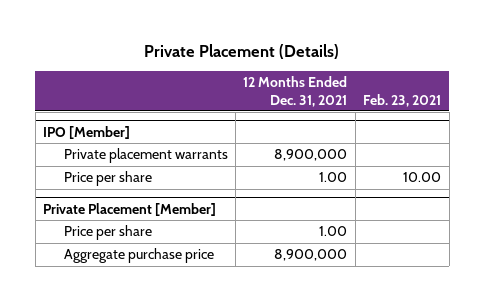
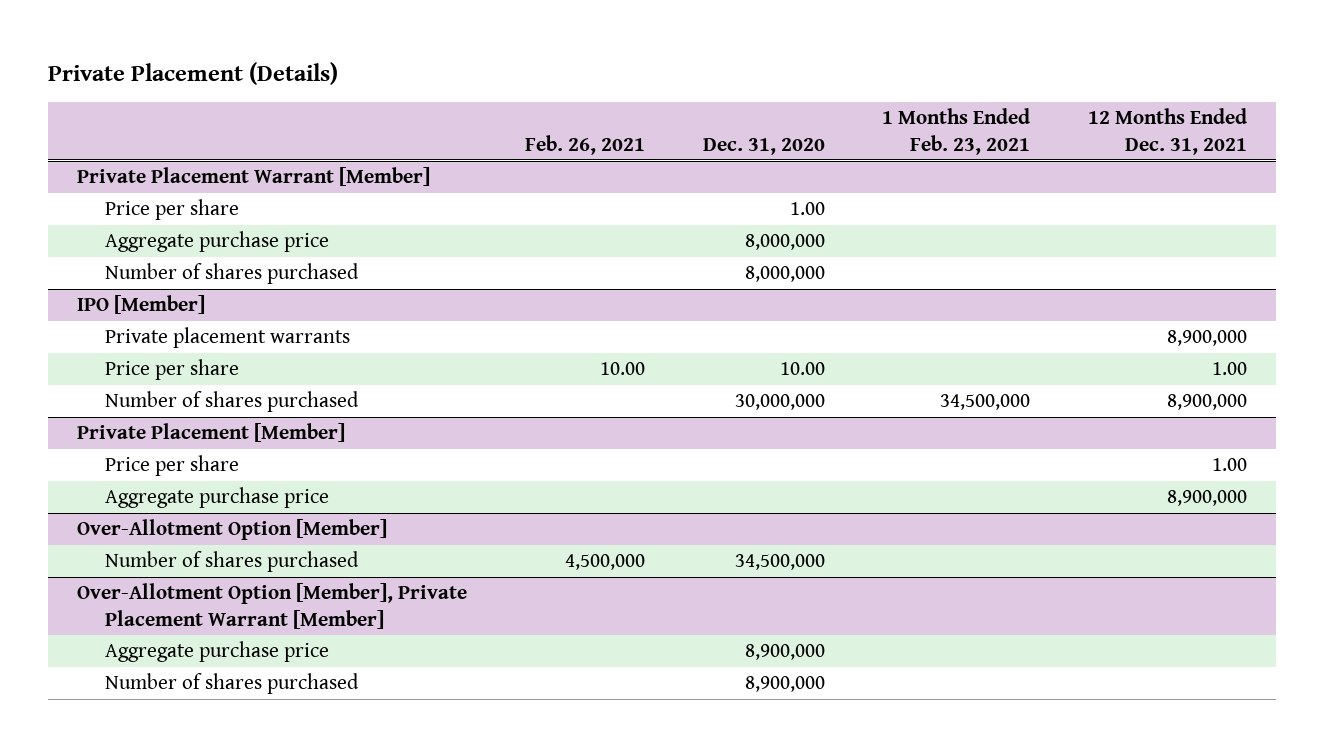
[363,93,442,107] Feb. 23, 2021 -> none
none -> [524,134,645,155] Feb. 26, 2021
none -> [702,137,825,155] Dec. 31, 2020
none -> [882,107,1031,155] 1 Months Ended Feb. 23, 2021
none -> [77,167,431,187] Private Placement Warrant [Member]
none -> [104,199,239,221] Price per share
none -> [104,231,329,253] Aggregate purchase price
none -> [104,263,359,285] Number of shares purchased
none -> [104,391,359,413] Number of shares purchased
none -> [77,519,388,541] Over-Allotment Option [Member]
none -> [104,551,359,573] Number of shares purchased
none -> [77,583,468,629] Over-Allotment Option [Member], Private Placement Warrant [Member]
none -> [104,641,329,663] Aggregate purchase price
none -> [104,673,359,695] Number of shares purchased

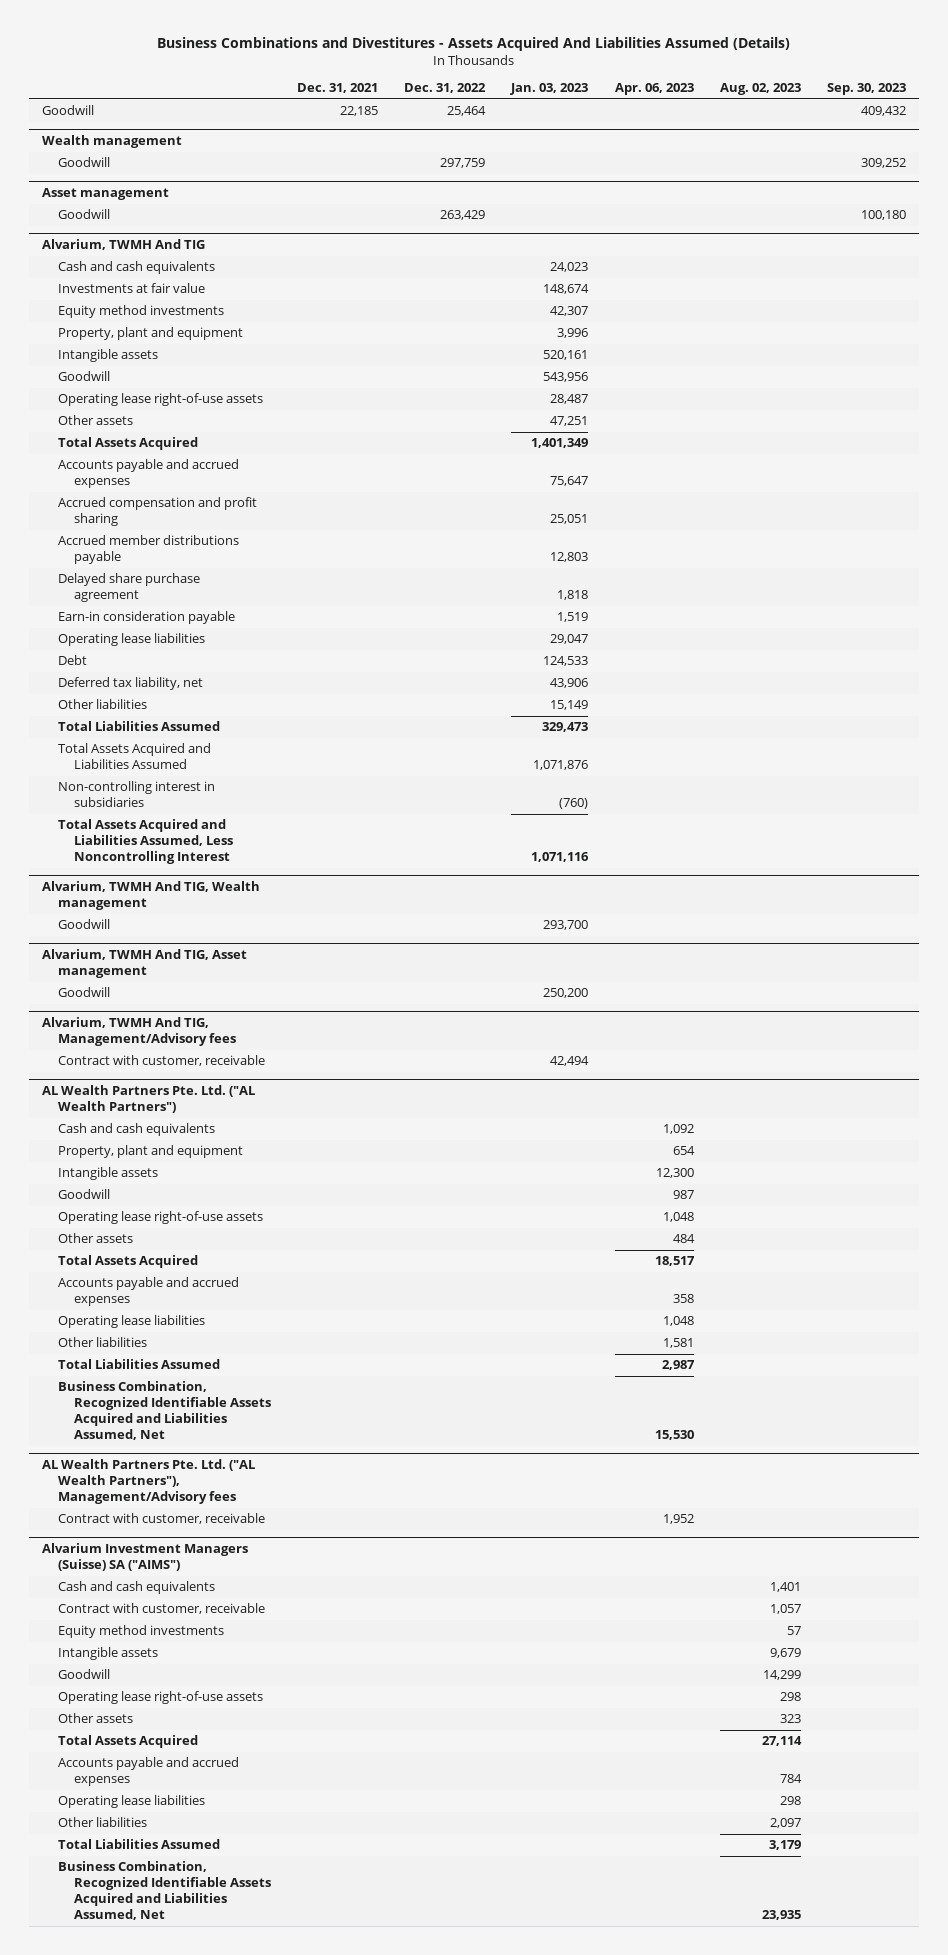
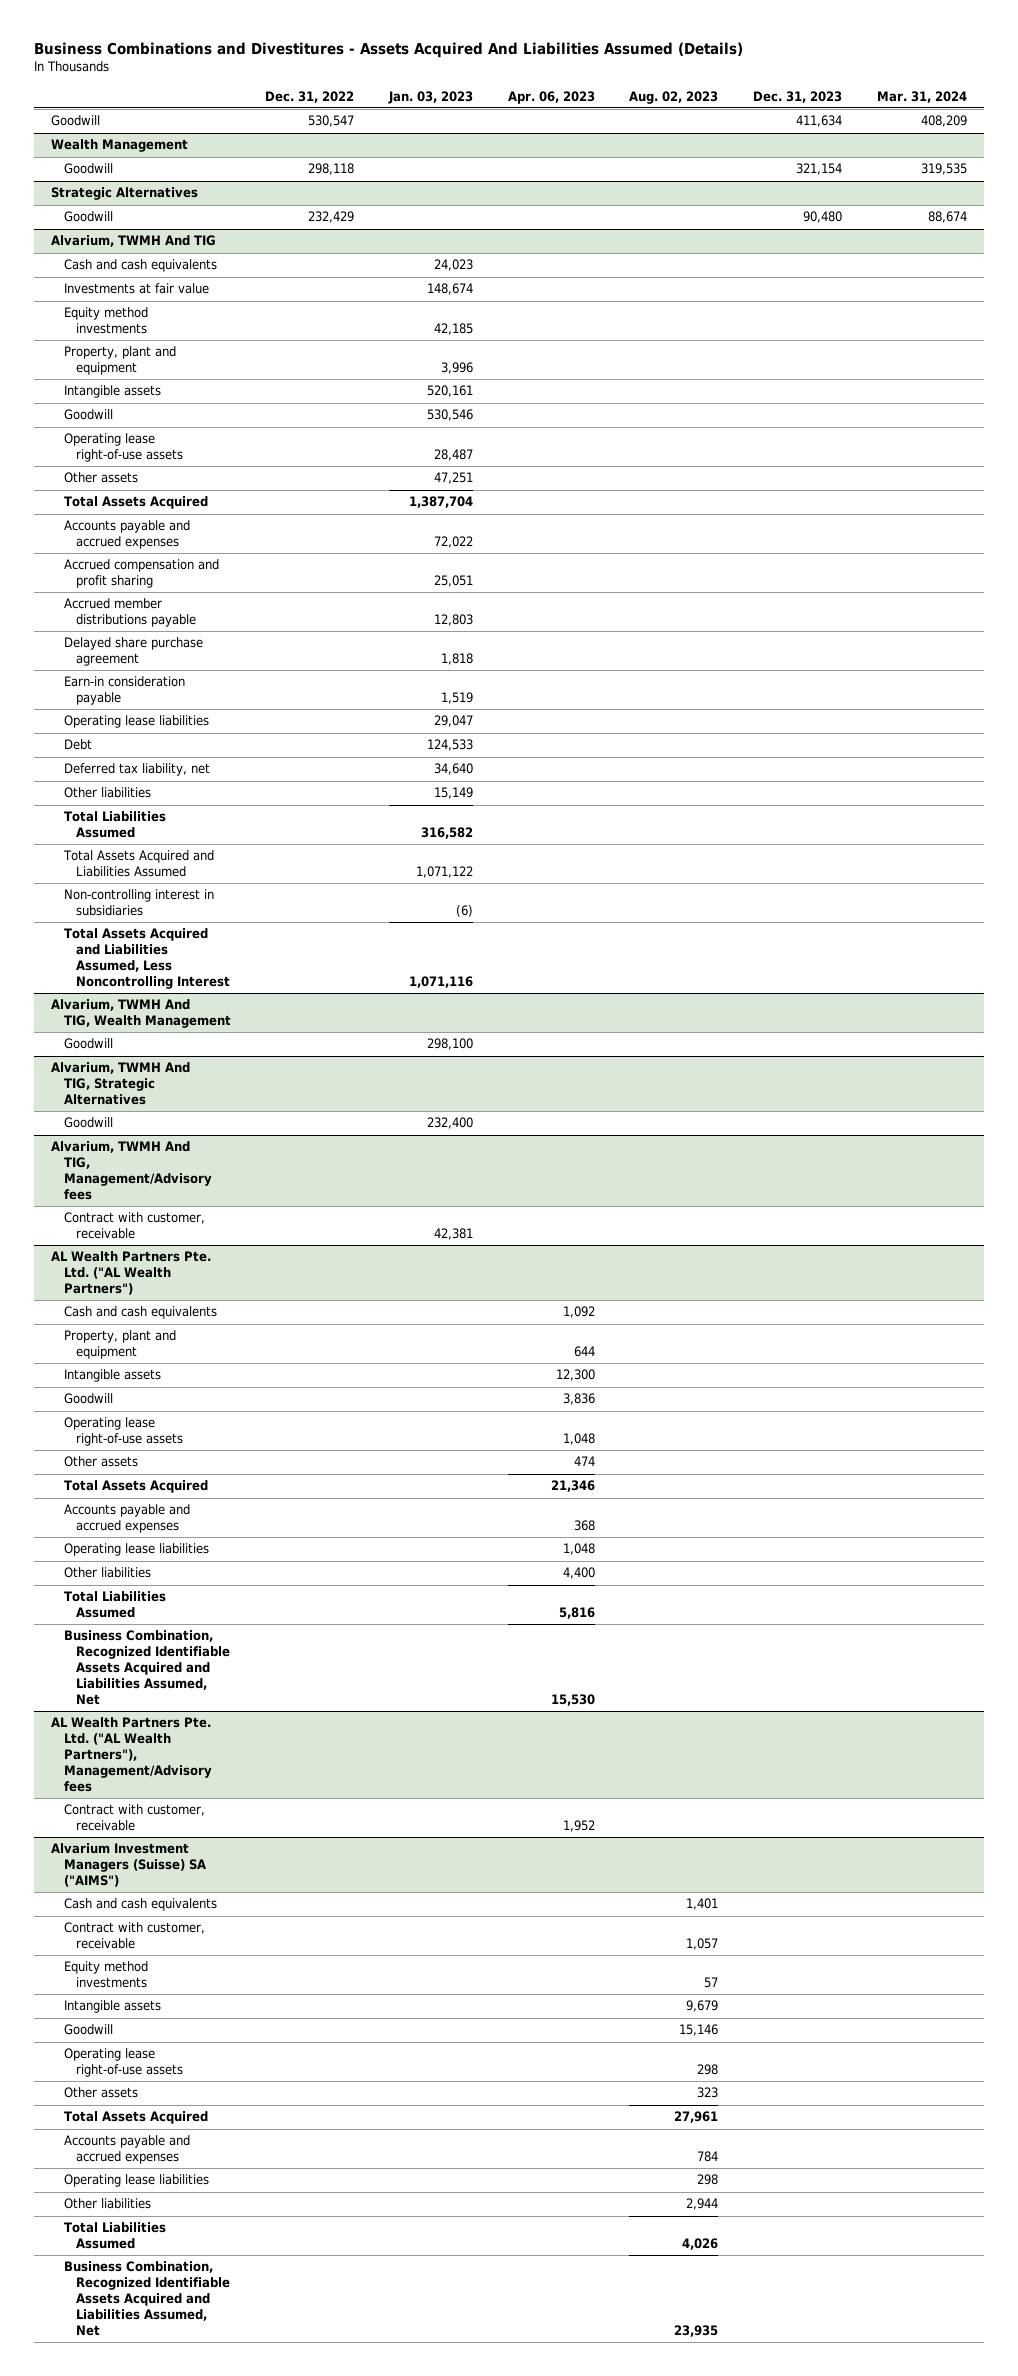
[296,83,378,94] Dec. 31, 2021 -> none
[827,83,907,96] Sep. 30, 2023 -> none
none -> [753,90,843,103] Dec. 31, 2023
none -> [876,90,967,103] Mar. 31, 2024
[42,188,170,201] Asset management -> none
[57,209,110,220] Goodwill -> none
[447,106,487,117] 25,464 -> [308,115,355,128] 530,547
[42,135,183,149] Wealth management -> [51,139,189,153] Wealth Management
[440,158,486,169] 297,759 -> [308,163,355,176] 298,118
none -> [51,187,199,201] Strategic Alternatives
none -> [63,211,113,223] Goodwill
[550,306,589,317] 42,307 -> [434,323,474,336] 42,185
[543,372,589,383] 543,956 -> [427,409,474,422] 530,546
[531,438,589,449] 1,401,349 -> [409,496,474,509] 1,387,704
[550,476,589,487] 75,647 -> [434,536,474,549] 72,022
[550,678,589,689] 43,906 -> [434,763,474,776] 34,640
[542,722,589,733] 329,473 -> [421,827,474,840] 316,582
[533,760,589,771] 1,071,876 -> [416,866,474,879] 1,071,122
[559,798,589,810] (760) -> [456,905,474,918] (6)
[42,881,261,911] Alvarium, TWMH And TIG, Wealth management -> [51,999,231,1029] Alvarium, TWMH And TIG, Wealth Management
[543,920,589,931] 293,700 -> [427,1038,474,1051] 298,100
[42,949,248,979] Alvarium, TWMH And TIG, Asset management -> [51,1062,191,1106] Alvarium, TWMH And TIG, Strategic Alternatives
[543,988,589,999] 250,200 -> [427,1117,474,1130] 232,400
[550,1056,590,1067] 42,494 -> [434,1228,474,1241] 42,381
[672,1146,695,1156] 654 -> [573,1346,595,1358] 644
[672,1190,694,1200] 987 -> [562,1393,595,1406] 3,836
[672,1234,695,1244] 484 -> [573,1456,595,1467] 474
[654,1256,695,1267] 18,517 -> [550,1480,595,1493] 21,346
[672,1294,694,1304] 358 -> [573,1520,595,1532] 368
[662,1338,694,1349] 1,581 -> [562,1567,595,1580] 4,400
[661,1360,695,1371] 2,987 -> [558,1607,595,1620] 5,816
[762,1670,801,1681] 14,299 -> [679,2024,719,2037] 15,146
[761,1736,802,1747] 27,114 -> [674,2111,719,2124] 27,961
[769,1818,801,1829] 2,097 -> [686,2198,719,2211] 2,944
[768,1840,801,1851] 3,179 -> [682,2238,719,2251] 4,026

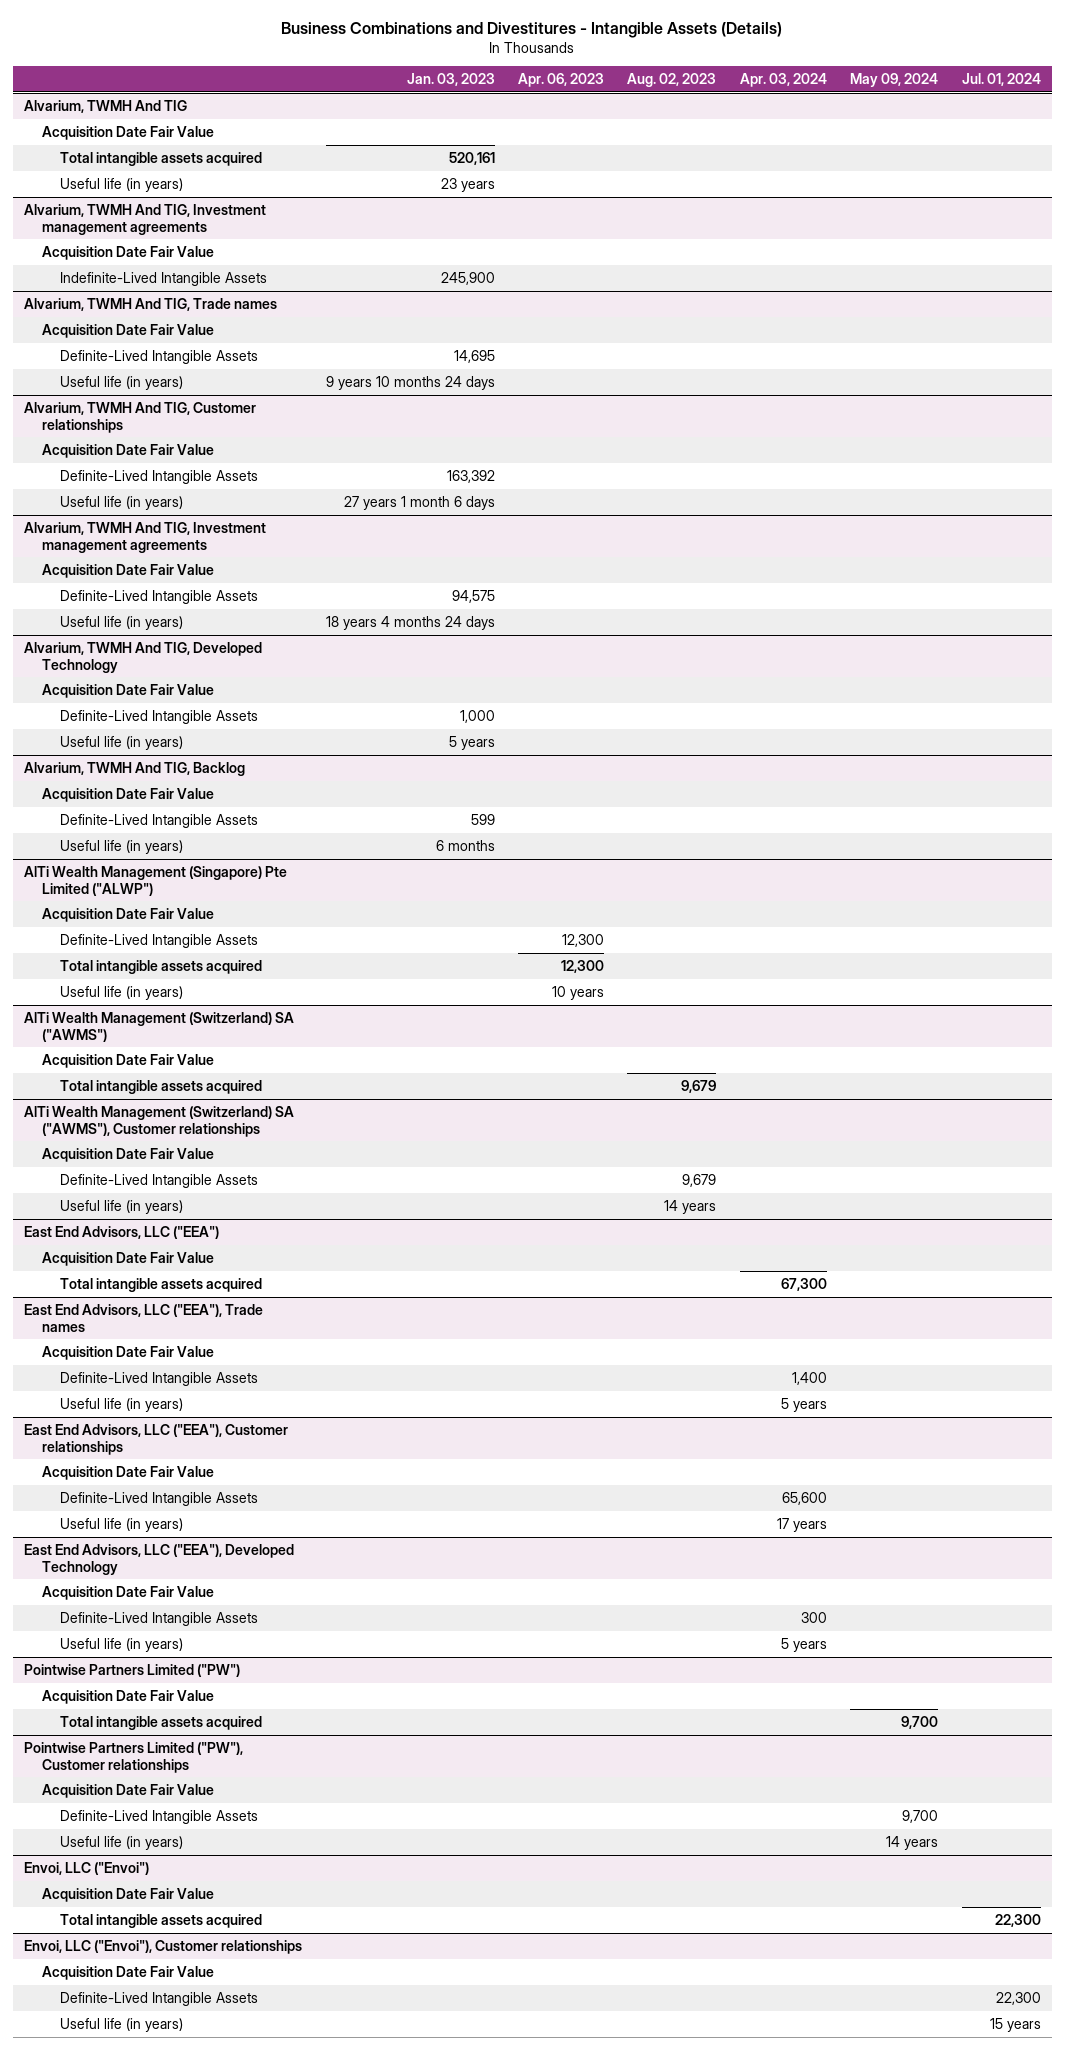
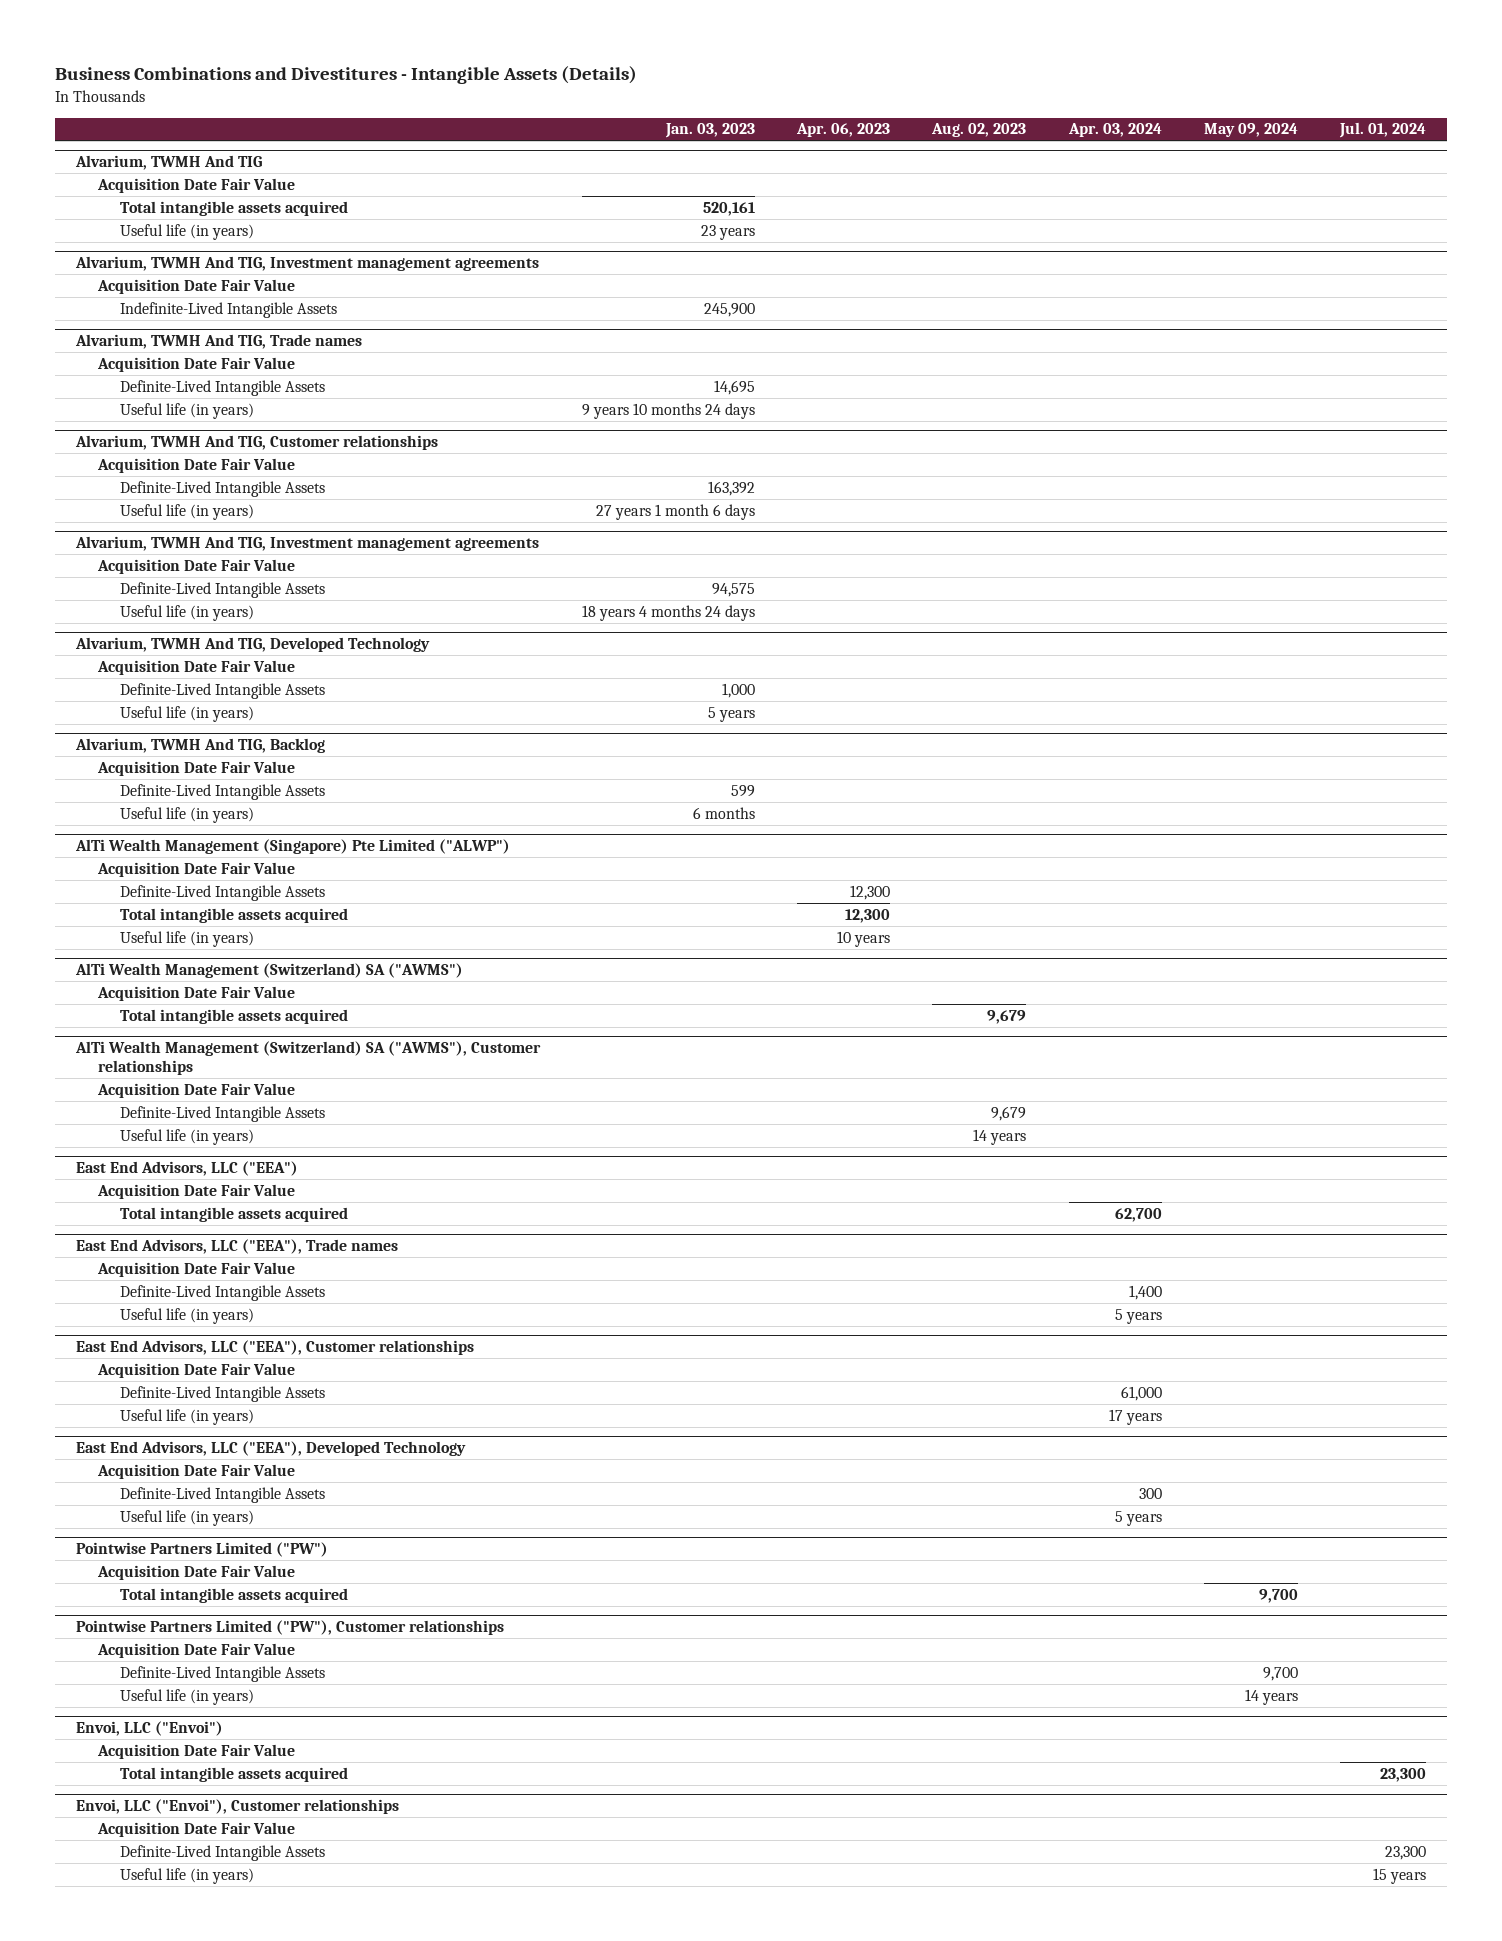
[780,1277,827,1291] 67,300 -> [1114,1207,1162,1222] 62,700
[781,1491,827,1505] 65,600 -> [1120,1385,1162,1401] 61,000
[994,1913,1041,1927] 22,300 -> [1379,1767,1426,1782] 23,300
[995,1991,1041,2005] 22,300 -> [1384,1845,1426,1860] 23,300

